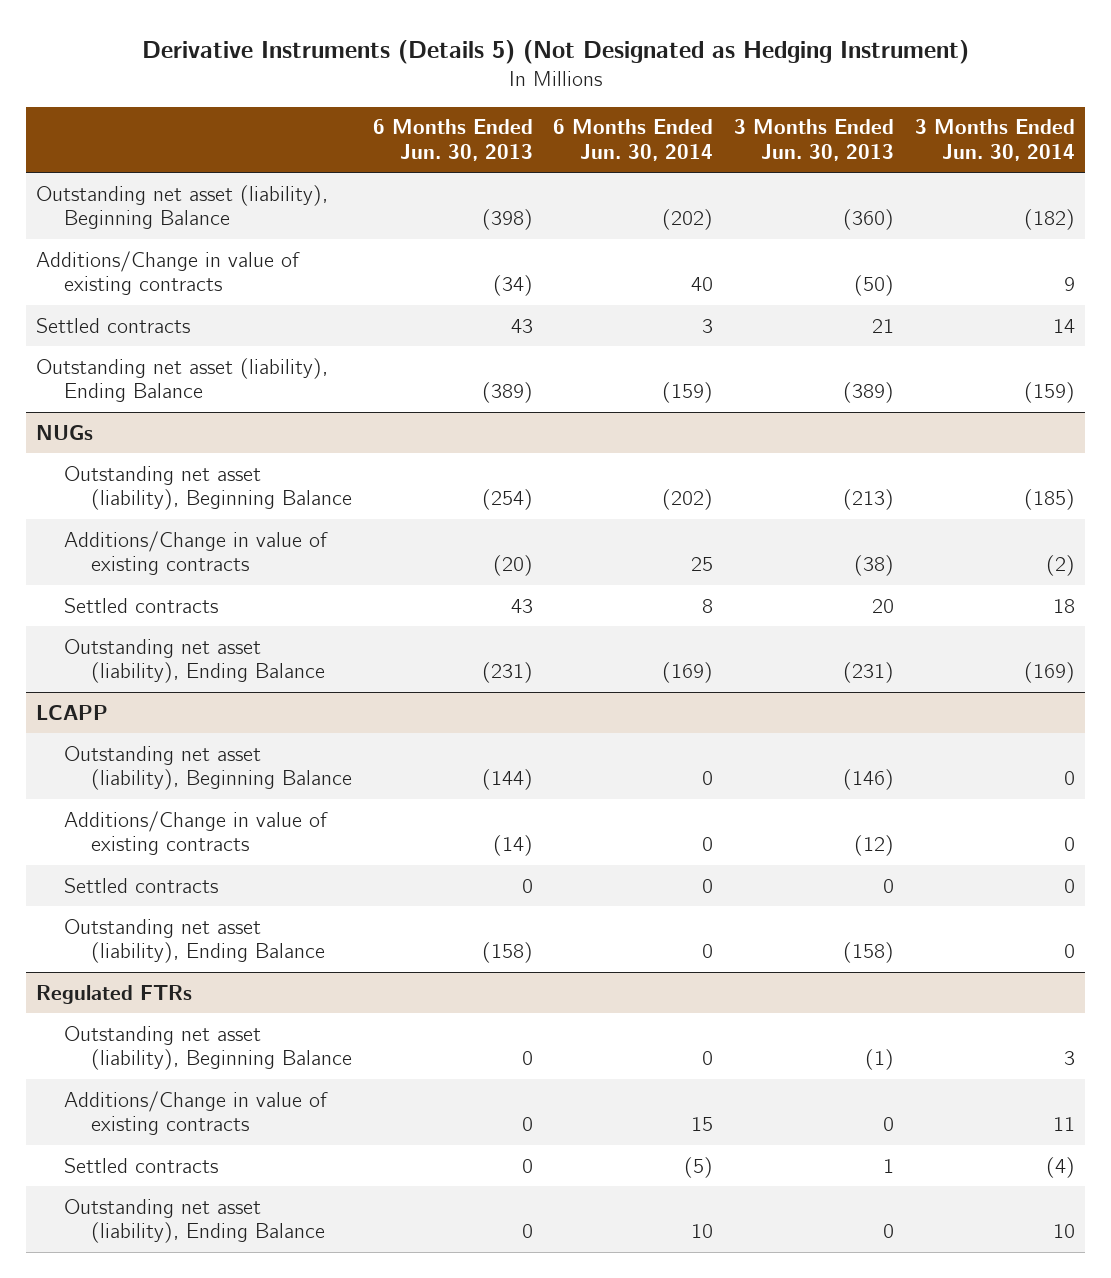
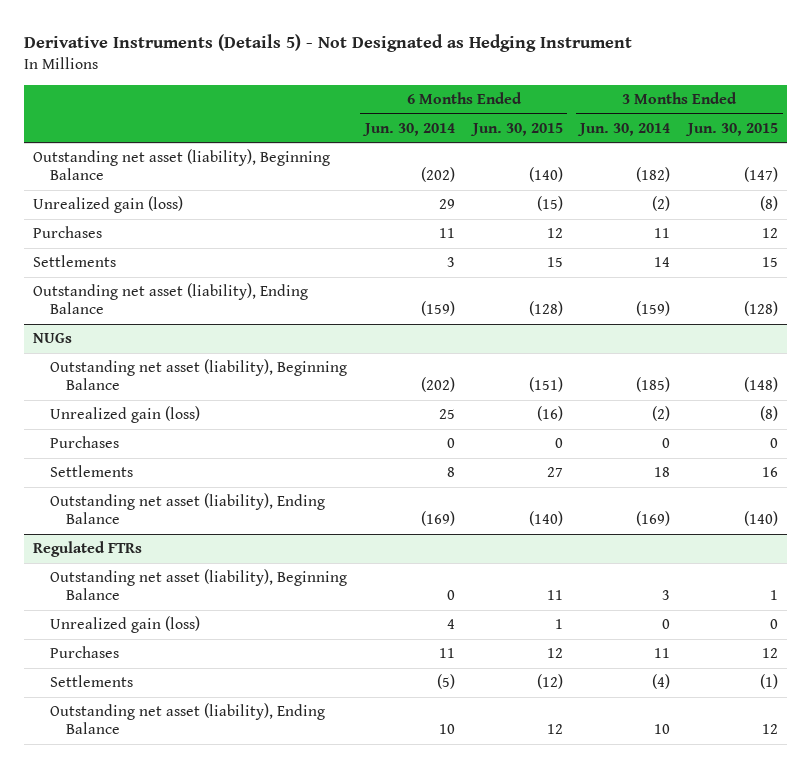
[141,40,969,65] Derivative Instruments (Details 5) (Not Designated as Hedging Instrument) -> [24,34,633,53] Derivative Instruments (Details 5) - Not Designated as Hedging Instrument
[372,119,533,161] 6 Months Ended Jun. 30, 2013 -> none
[734,119,895,161] 3 Months Ended Jun. 30, 2013 -> none
none -> [469,122,563,136] Jun. 30, 2015
none -> [685,122,779,136] Jun. 30, 2015
[36,250,301,296] Additions/Change in value of existing contracts -> none
none -> [33,196,184,214] Unrealized gain (loss)
none -> [33,226,103,239] Purchases
[36,317,191,333] Settled contracts -> [33,255,117,268] Settlements
[63,530,328,576] Additions/Change in value of existing contracts -> [49,406,200,424] Unrealized gain (loss)
none -> [49,436,119,449] Purchases
[63,597,218,613] Settled contracts -> [49,465,133,478] Settlements
[36,704,109,720] LCAPP -> none
[63,745,352,791] Outstanding net asset (liability), Beginning Balance -> none
[63,810,328,856] Additions/Change in value of existing contracts -> none
[63,877,218,893] Settled contracts -> none
[63,918,325,964] Outstanding net asset (liability), Ending Balance -> none
[63,1090,328,1136] Additions/Change in value of existing contracts -> none
none -> [49,616,200,634] Unrealized gain (loss)
none -> [49,646,119,659] Purchases
[63,1157,218,1173] Settled contracts -> [49,675,133,688] Settlements

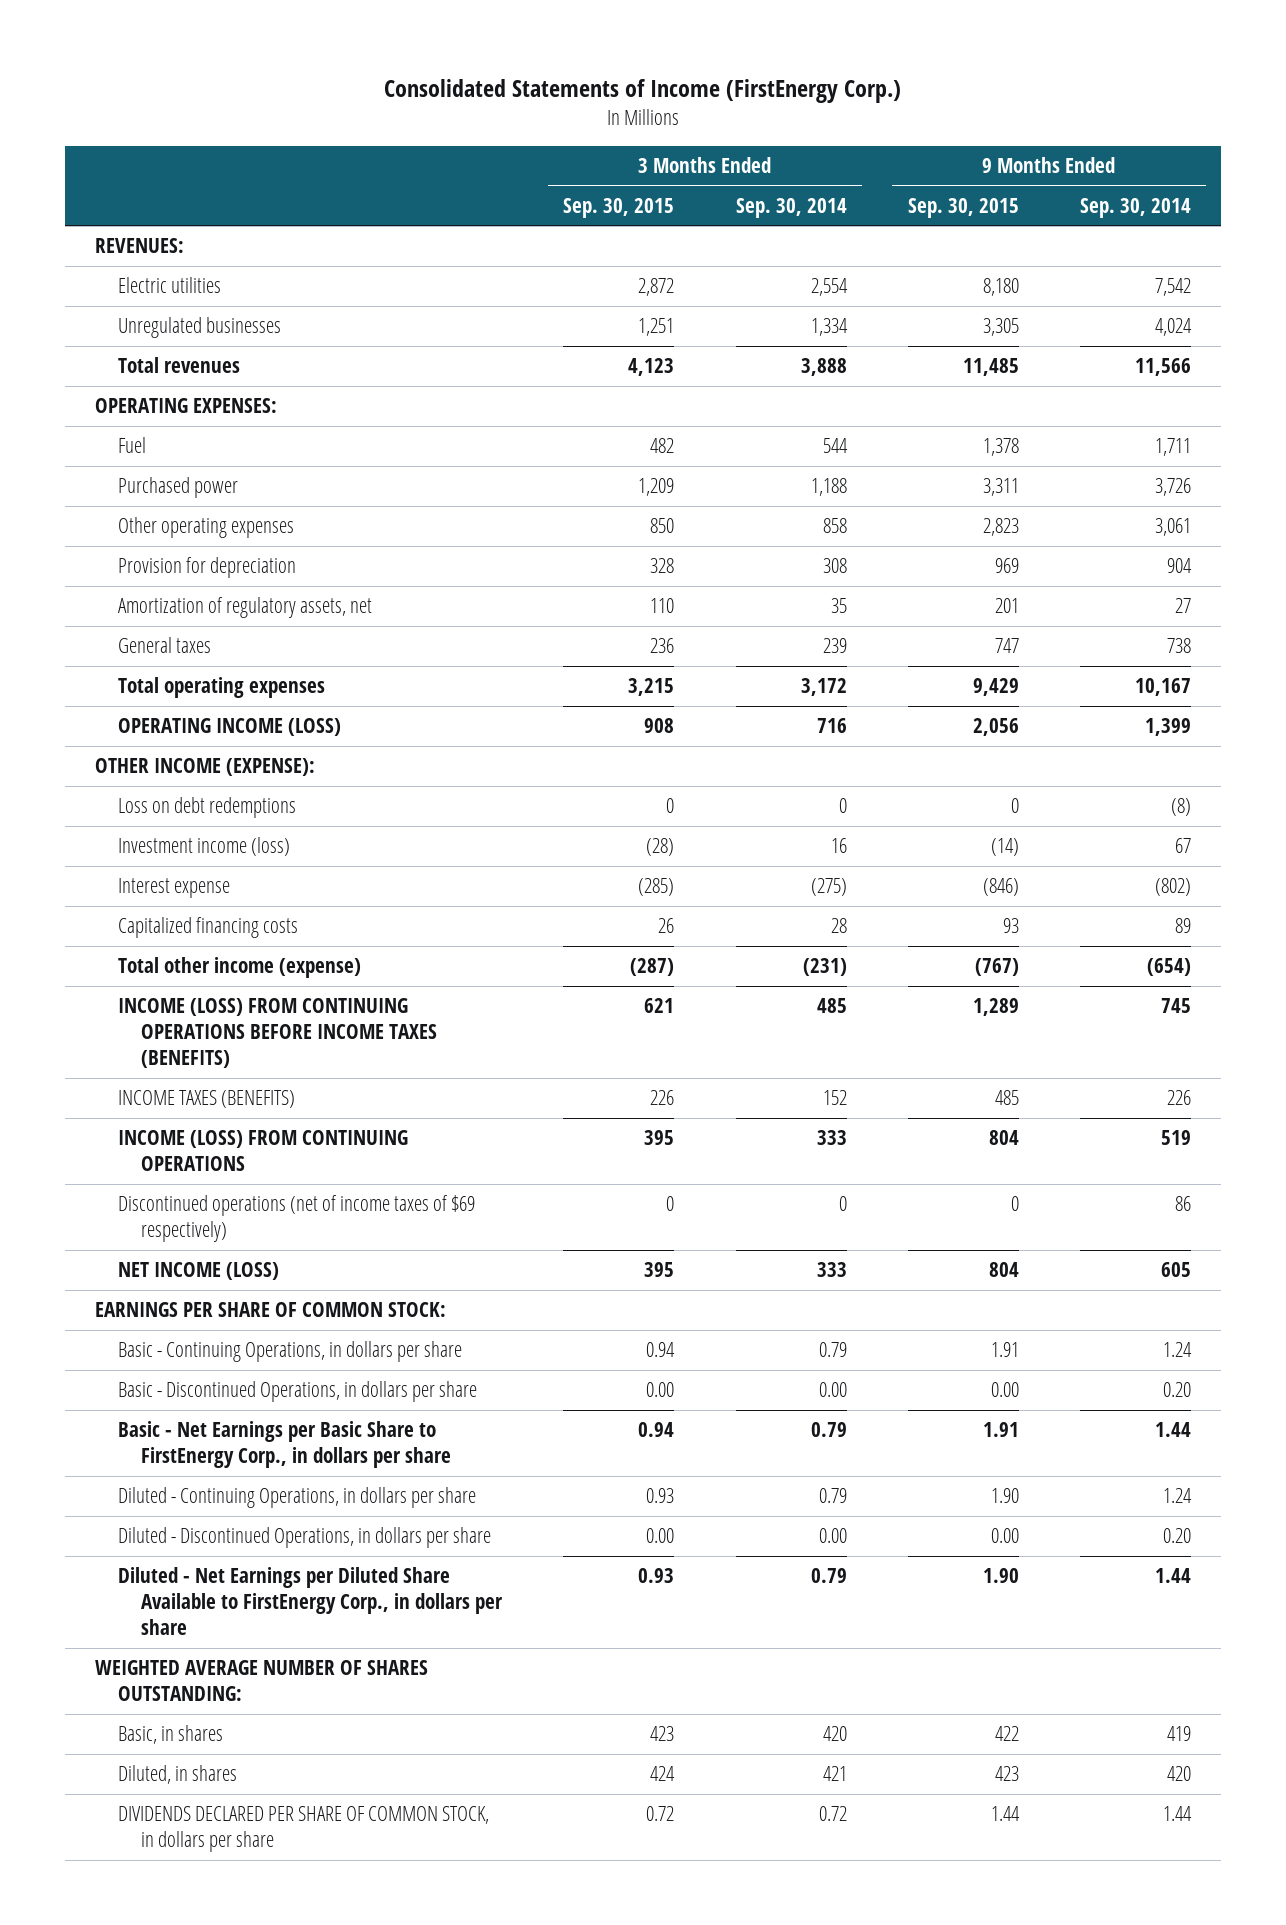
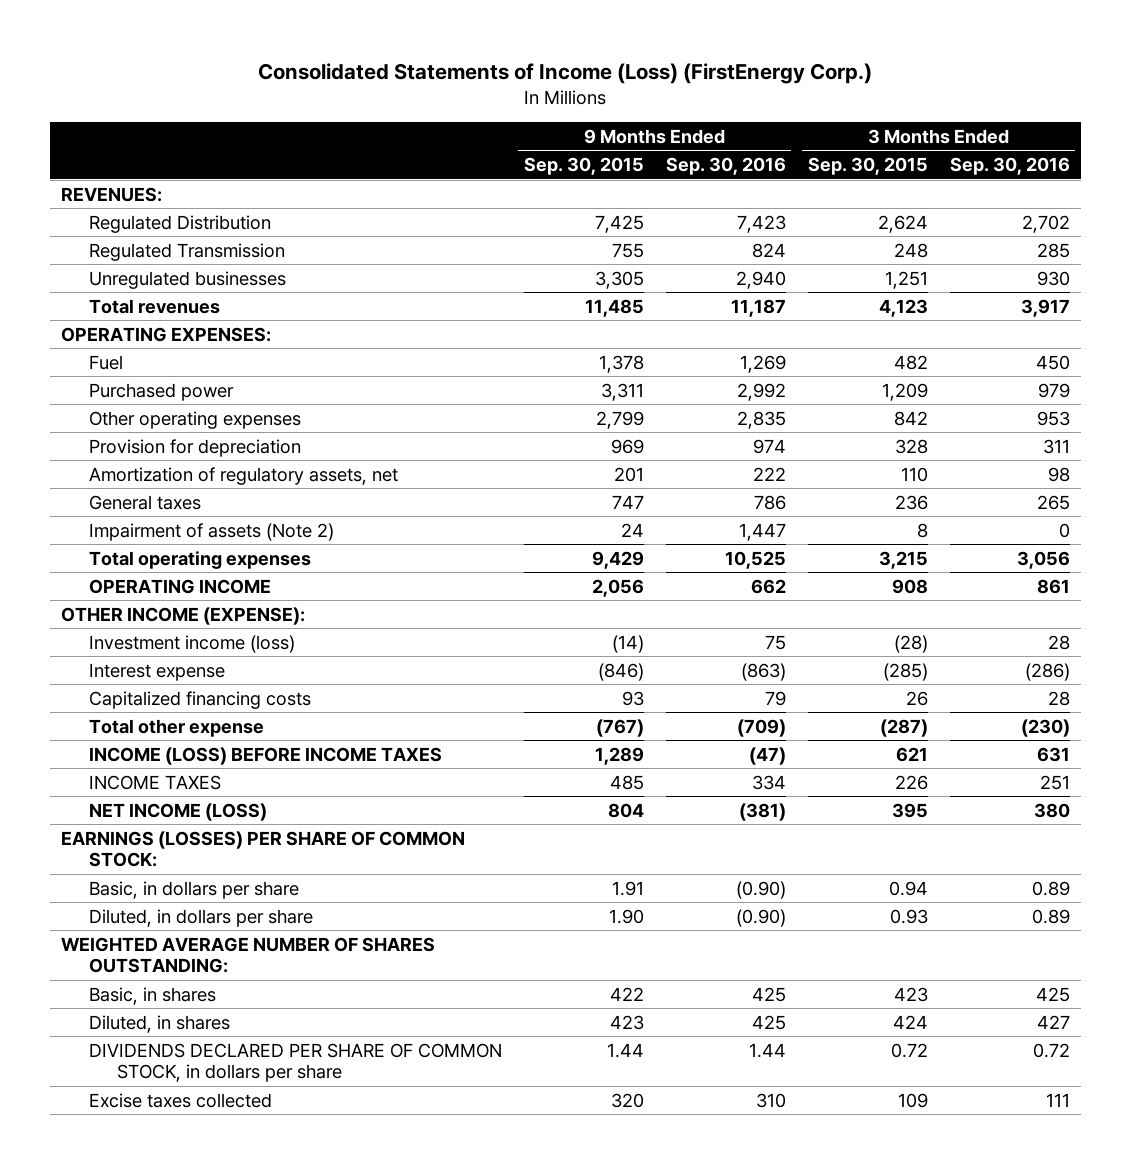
[383,78,901,103] Consolidated Statements of Income (FirstEnergy Corp.) -> [258,62,873,84] Consolidated Statements of Income (Loss) (FirstEnergy Corp.)
[735,197,847,218] Sep. 30, 2014 -> none
[1079,197,1191,218] Sep. 30, 2014 -> none
none -> [665,157,786,176] Sep. 30, 2016
none -> [949,157,1070,176] Sep. 30, 2016
[118,277,222,294] Electric utilities -> none
none -> [88,214,271,233] Regulated Distribution
none -> [88,242,285,261] Regulated Transmission
[650,518,675,534] 850 -> [893,410,928,426] 842
[982,518,1019,537] 2,823 -> [595,410,644,429] 2,799
none -> [88,522,334,541] Impairment of assets (Note 2)
[118,718,342,737] OPERATING INCOME (LOSS) -> [88,578,271,594] OPERATING INCOME
[118,797,297,819] Loss on debt redemptions -> none
[118,1130,409,1172] INCOME (LOSS) FROM CONTINUING OPERATIONS -> none
[118,1195,476,1243] Discontinued operations (net of income taxes of $69 respectively) -> none
[118,957,362,979] Total other income (expense) -> [88,718,264,737] Total other expense
[118,998,438,1069] INCOME (LOSS) FROM CONTINUING OPERATIONS BEFORE INCOME TAXES (BENEFITS) -> [88,746,442,765] INCOME (LOSS) BEFORE INCOME TAXES
[118,1090,296,1109] INCOME TAXES (BENEFITS) -> [88,774,221,790] INCOME TAXES
[118,1341,463,1363] Basic - Continuing Operations, in dollars per share -> none
[118,1381,478,1403] Basic - Discontinued Operations, in dollars per share -> none
[118,1487,477,1509] Diluted - Continuing Operations, in dollars per share -> none
[118,1527,492,1549] Diluted - Discontinued Operations, in dollars per share -> none
[95,1302,447,1318] EARNINGS PER SHARE OF COMMON STOCK: -> [61,830,466,867] EARNINGS (LOSSES) PER SHARE OF COMMON STOCK:
[118,1421,452,1469] Basic - Net Earnings per Basic Share to FirstEnergy Corp., in dollars per share -> [88,880,299,899] Basic, in dollars per share
[118,1567,504,1636] Diluted - Net Earnings per Diluted Share Available to FirstEnergy Corp., in dollars per share -> [88,908,313,927] Diluted, in dollars per share
none -> [88,1092,272,1108] Excise taxes collected

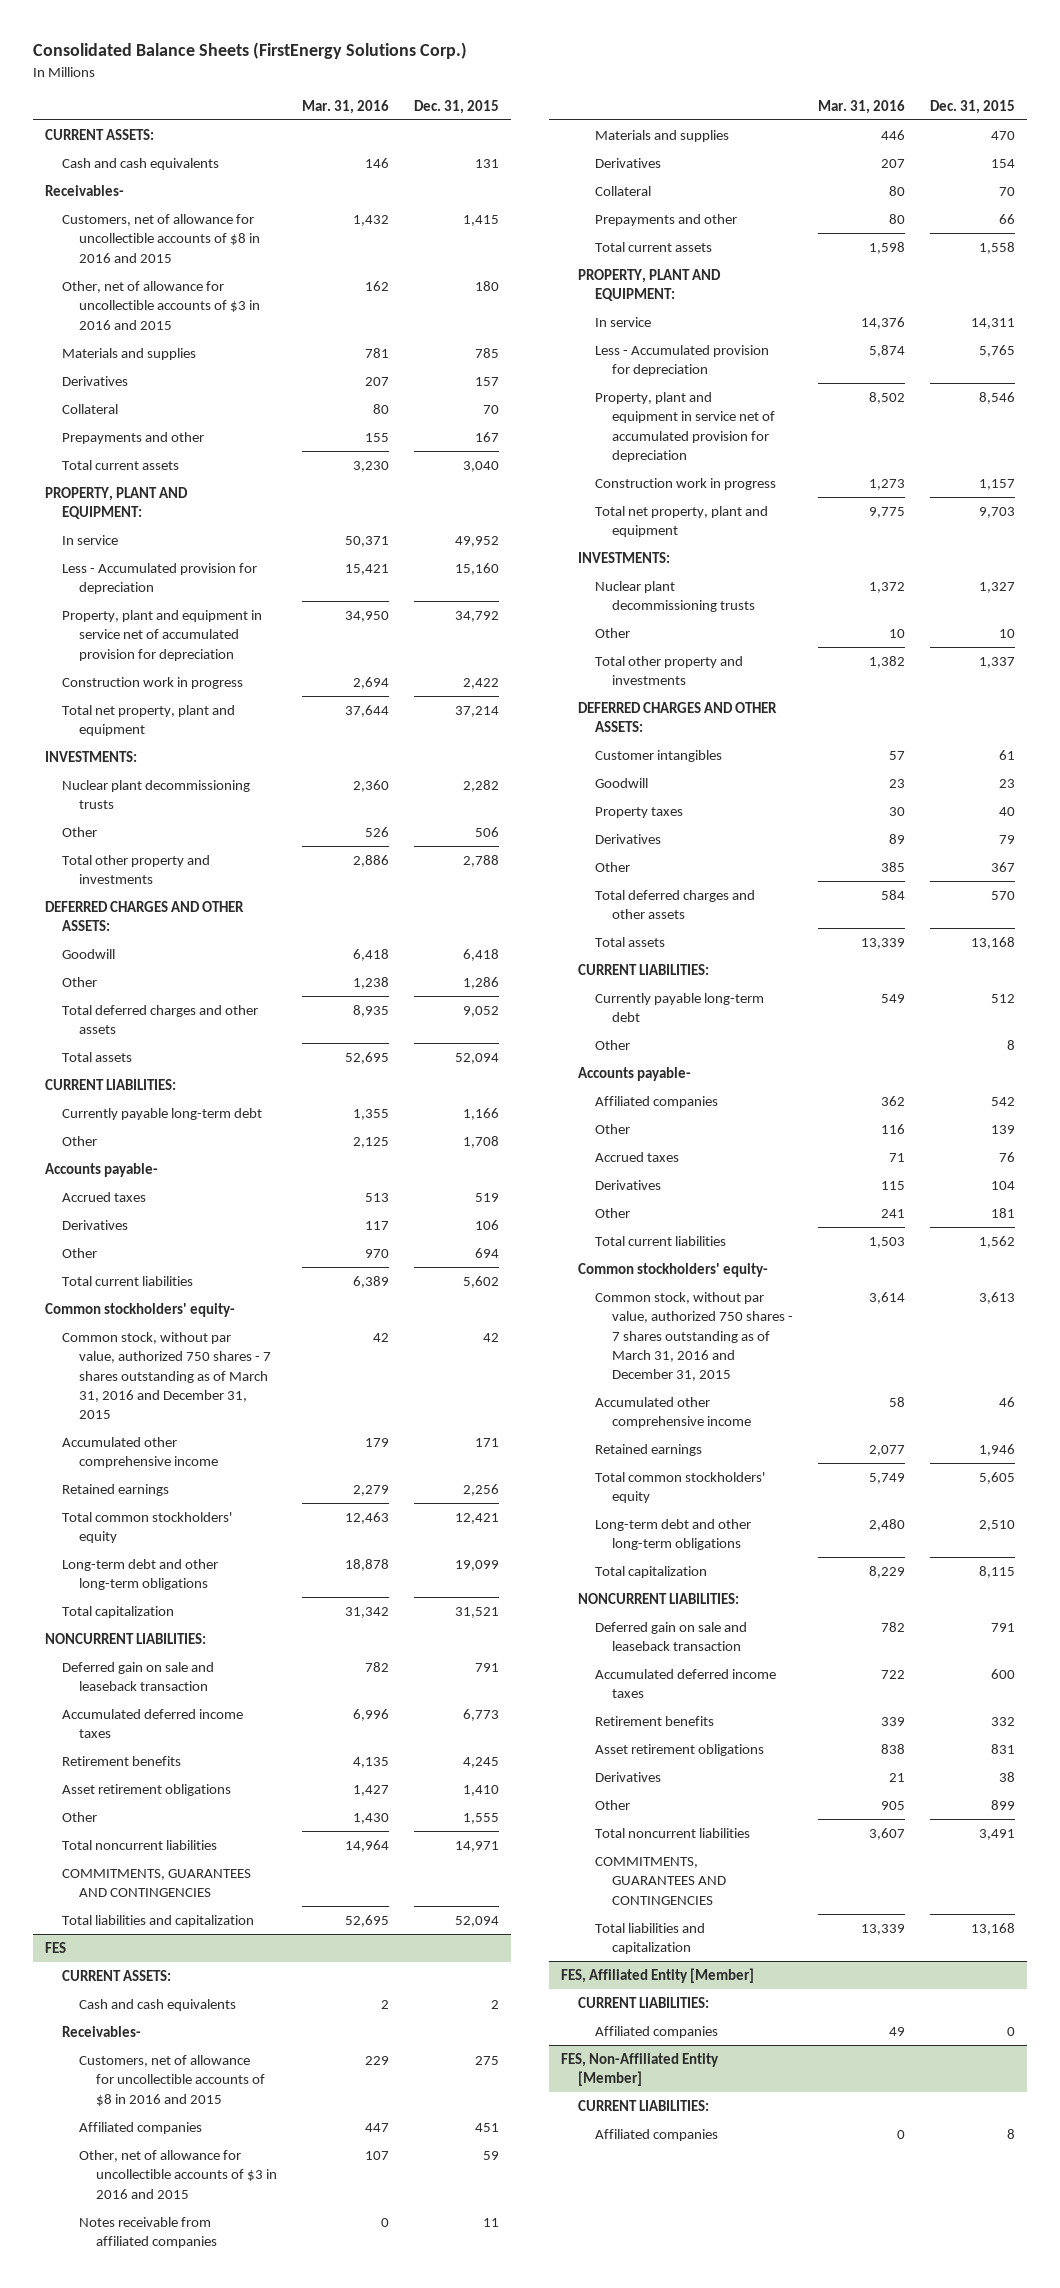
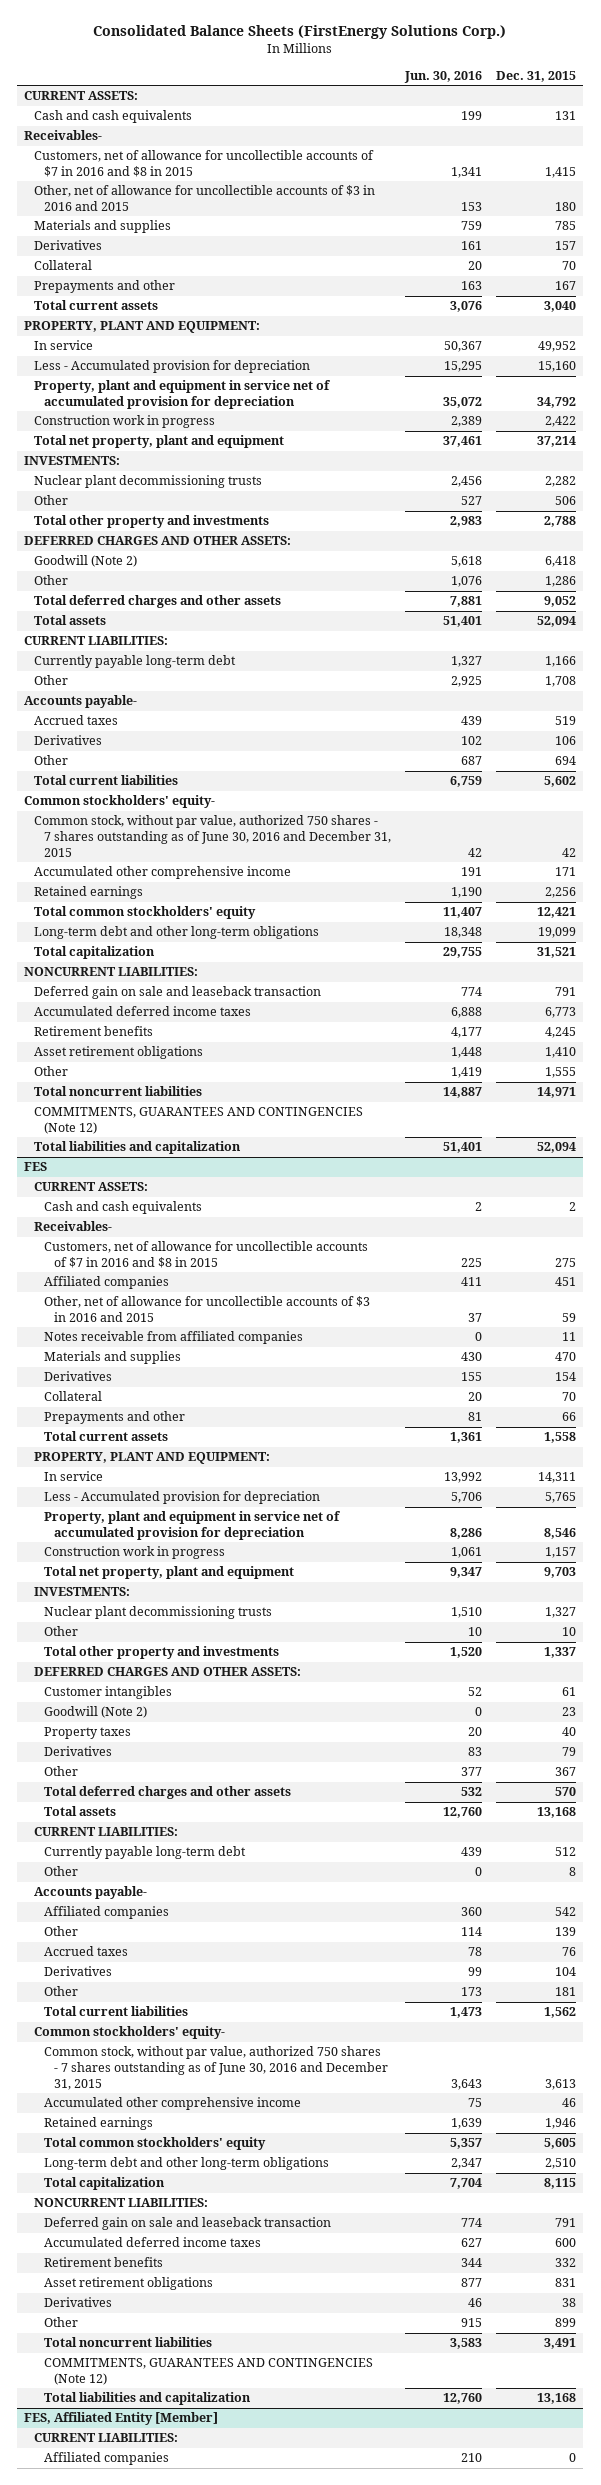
[301,99,389,114] Mar. 31, 2016 -> none
none -> [404,70,483,83] Jun. 30, 2016
[62,213,261,263] Customers, net of allowance for uncollectible accounts of $8 in 2016 and 2015 -> [34,150,375,177] Customers, net of allowance for uncollectible accounts of $7 in 2016 and $8 in 2015
[62,948,116,959] Goodwill -> [34,555,138,568] Goodwill (Note 2)
[62,1331,272,1420] Common stock, without par value, authorized 750 shares - 7 shares outstanding as of March 31, 2016 and December 31, 2015 -> [34,815,392,857] Common stock, without par value, authorized 750 shares - 7 shares outstanding as of June 30, 2016 and December 31, 2015
[62,1868,252,1898] COMMITMENTS, GUARANTEES AND CONTINGENCIES -> [34,1107,364,1134] COMMITMENTS, GUARANTEES AND CONTINGENCIES (Note 12)
[79,2054,265,2106] Customers, net of allowance for uncollectible accounts of $8 in 2016 and 2015 -> [44,1241,369,1268] Customers, net of allowance for uncollectible accounts of $7 in 2016 and $8 in 2015
[595,777,649,788] Goodwill -> [44,1706,148,1719] Goodwill (Note 2)
[595,1291,794,1382] Common stock, without par value, authorized 750 shares - 7 shares outstanding as of March 31, 2016 and December 31, 2015 -> [44,2046,388,2090] Common stock, without par value, authorized 750 shares - 7 shares outstanding as of June 30, 2016 and December 31, 2015
[595,1856,727,1905] COMMITMENTS, GUARANTEES AND CONTINGENCIES -> [44,2358,374,2385] COMMITMENTS, GUARANTEES AND CONTINGENCIES (Note 12)
[561,2052,720,2087] FES, Non-Affiliated Entity [Member] -> none
[578,2099,710,2111] CURRENT LIABILITIES: -> none
[595,2128,719,2141] Affiliated companies -> none

